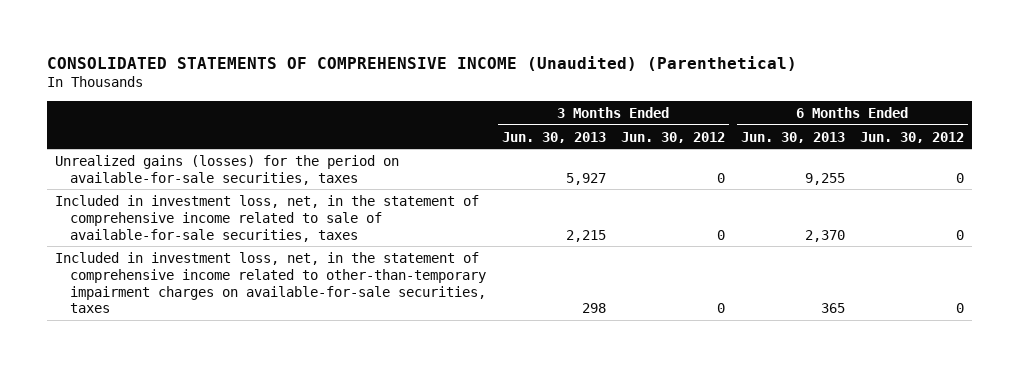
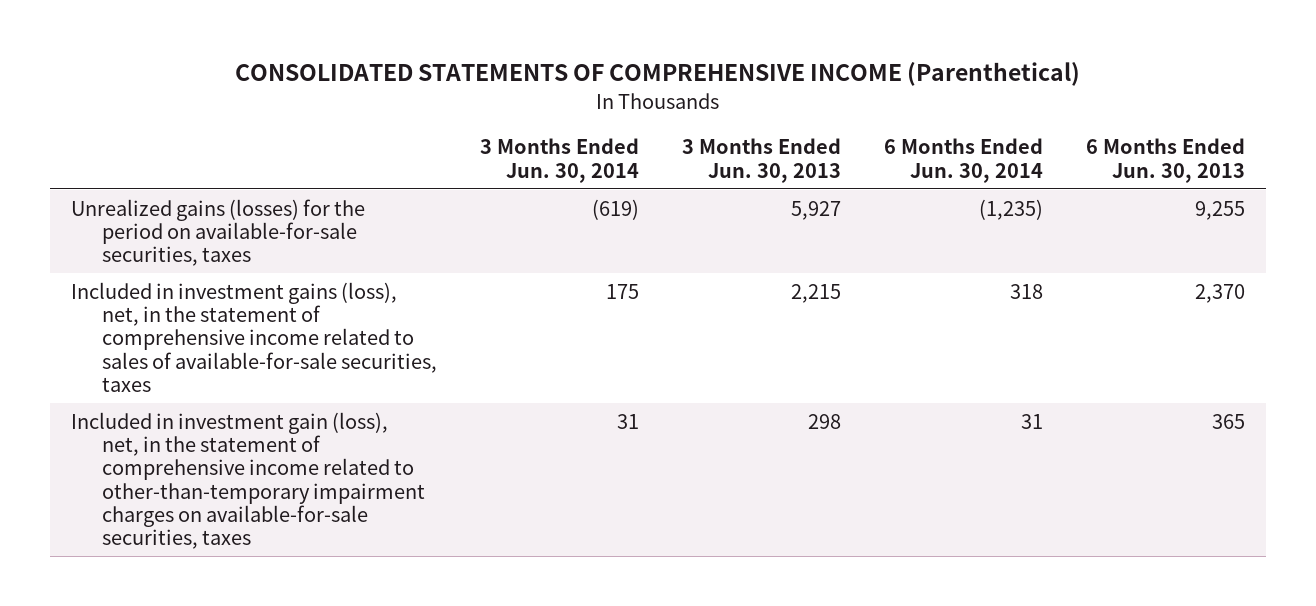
[47,55,798,71] CONSOLIDATED STATEMENTS OF COMPREHENSIVE INCOME (Unaudited) (Parenthetical) -> [235,62,1081,87] CONSOLIDATED STATEMENTS OF COMPREHENSIVE INCOME (Parenthetical)
[621,131,726,143] Jun. 30, 2012 -> none
[860,131,965,143] Jun. 30, 2012 -> none
none -> [480,138,640,183] 3 Months Ended Jun. 30, 2014
none -> [883,138,1043,183] 6 Months Ended Jun. 30, 2014
[54,194,479,242] Included in investment loss, net, in the statement of comprehensive income related to sale of available-for-sale securities, taxes -> [71,281,438,393] Included in investment gains (loss), net, in the statement of comprehensive income related to sales of available-for-sale securities, taxes
[54,251,487,314] Included in investment loss, net, in the statement of comprehensive income related to other-than-temporary impairment charges on available-for-sale securities, taxes -> [71,411,426,550] Included in investment gain (loss), net, in the statement of comprehensive income related to other-than-temporary impairment charges on available-for-sale securities, taxes

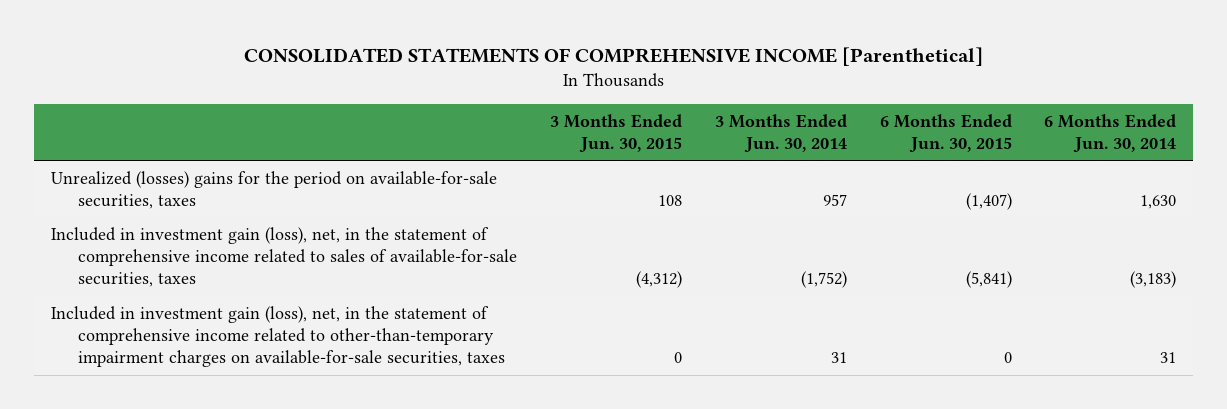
[235,62,1081,87] CONSOLIDATED STATEMENTS OF COMPREHENSIVE INCOME (Parenthetical) -> [243,47,983,67] CONSOLIDATED STATEMENTS OF COMPREHENSIVE INCOME [Parenthetical]
[681,138,841,183] 3 Months Ended Jun. 30, 2013 -> none
[1085,138,1245,183] 6 Months Ended Jun. 30, 2013 -> none
none -> [550,113,683,153] 3 Months Ended Jun. 30, 2015
none -> [879,113,1012,153] 6 Months Ended Jun. 30, 2015
[71,198,366,267] Unrealized gains (losses) for the period on available-for-sale securities, taxes -> [50,170,497,210] Unrealized (losses) gains for the period on available-for-sale securities, taxes
[592,198,640,220] (619) -> [822,194,847,207] 957
[978,198,1043,220] (1,235) -> [1140,195,1177,210] 1,630
[71,281,438,393] Included in investment gains (loss), net, in the statement of comprehensive income related to sales of available-for-sale securities, taxes -> [50,226,518,288] Included in investment gain (loss), net, in the statement of comprehensive income related to sales of available-for-sale securities, taxes
[606,283,640,299] 175 -> [800,271,847,289] (1,752)
[1009,283,1043,299] 318 -> [1130,271,1177,289] (3,183)

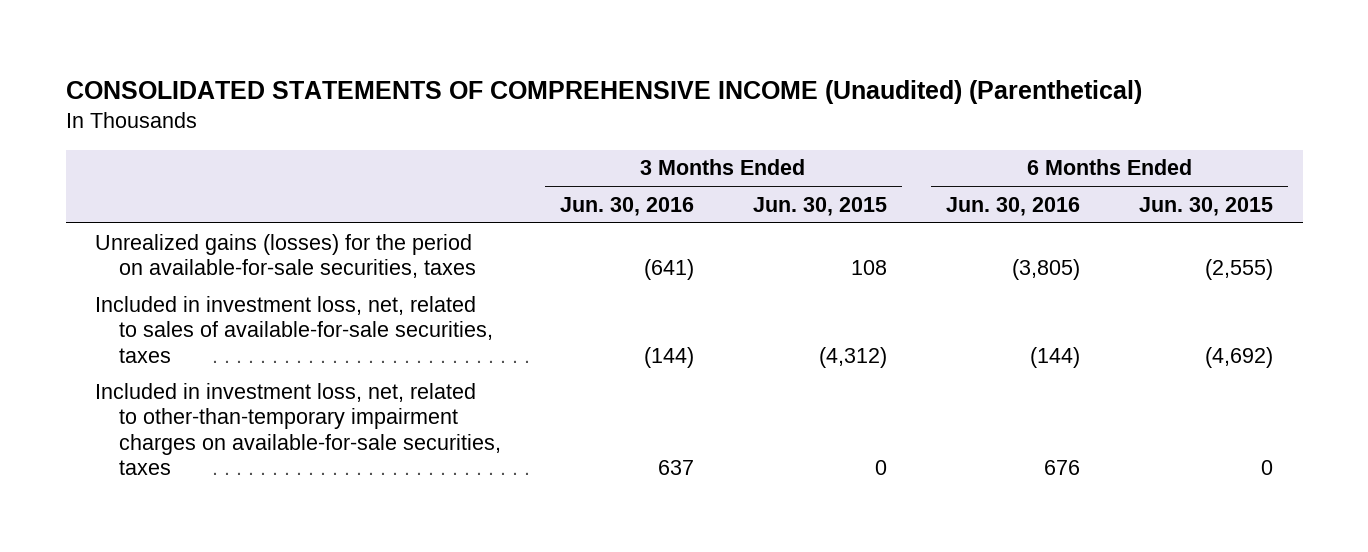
[243,47,983,67] CONSOLIDATED STATEMENTS OF COMPREHENSIVE INCOME [Parenthetical] -> [65,80,1142,105] CONSOLIDATED STATEMENTS OF COMPREHENSIVE INCOME (Unaudited) (Parenthetical)
[714,113,847,153] 3 Months Ended Jun. 30, 2014 -> none
[1044,113,1177,153] 6 Months Ended Jun. 30, 2014 -> none
none -> [559,196,694,216] Jun. 30, 2016
none -> [946,196,1081,216] Jun. 30, 2016
[50,170,497,210] Unrealized (losses) gains for the period on available-for-sale securities, taxes -> [95,233,476,279] Unrealized gains (losses) for the period on available-for-sale securities, taxes
[965,193,1012,211] (1,407) -> [1205,259,1274,281] (2,555)
[50,226,518,288] Included in investment gain (loss), net, in the statement of comprehensive income related to sales of available-for-sale securities, taxes -> [95,295,493,363] Included in investment loss, net, related to sales of available-for-sale securities, taxes
[965,271,1012,289] (5,841) -> [1205,346,1274,368] (4,692)
[50,305,506,368] Included in investment gain (loss), net, in the statement of comprehensive income related to other-than-temporary impairment charges on available-for-sale securities, taxes -> [95,382,501,476] Included in investment loss, net, related to other-than-temporary impairment charges on available-for-sale securities, taxes

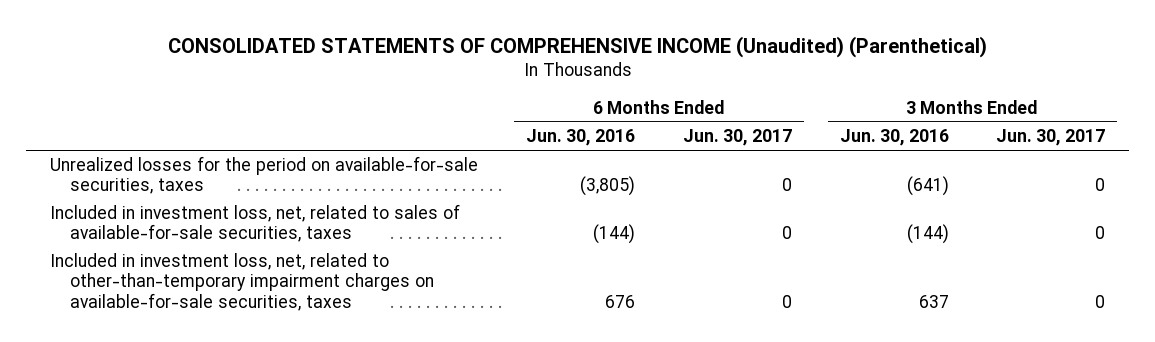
[752,196,887,216] Jun. 30, 2015 -> none
[1139,196,1274,216] Jun. 30, 2015 -> none
none -> [682,129,792,147] Jun. 30, 2017
none -> [996,129,1106,147] Jun. 30, 2017
[95,233,476,279] Unrealized gains (losses) for the period on available-for-sale securities, taxes -> [49,156,478,195] Unrealized losses for the period on available-for-sale securities, taxes

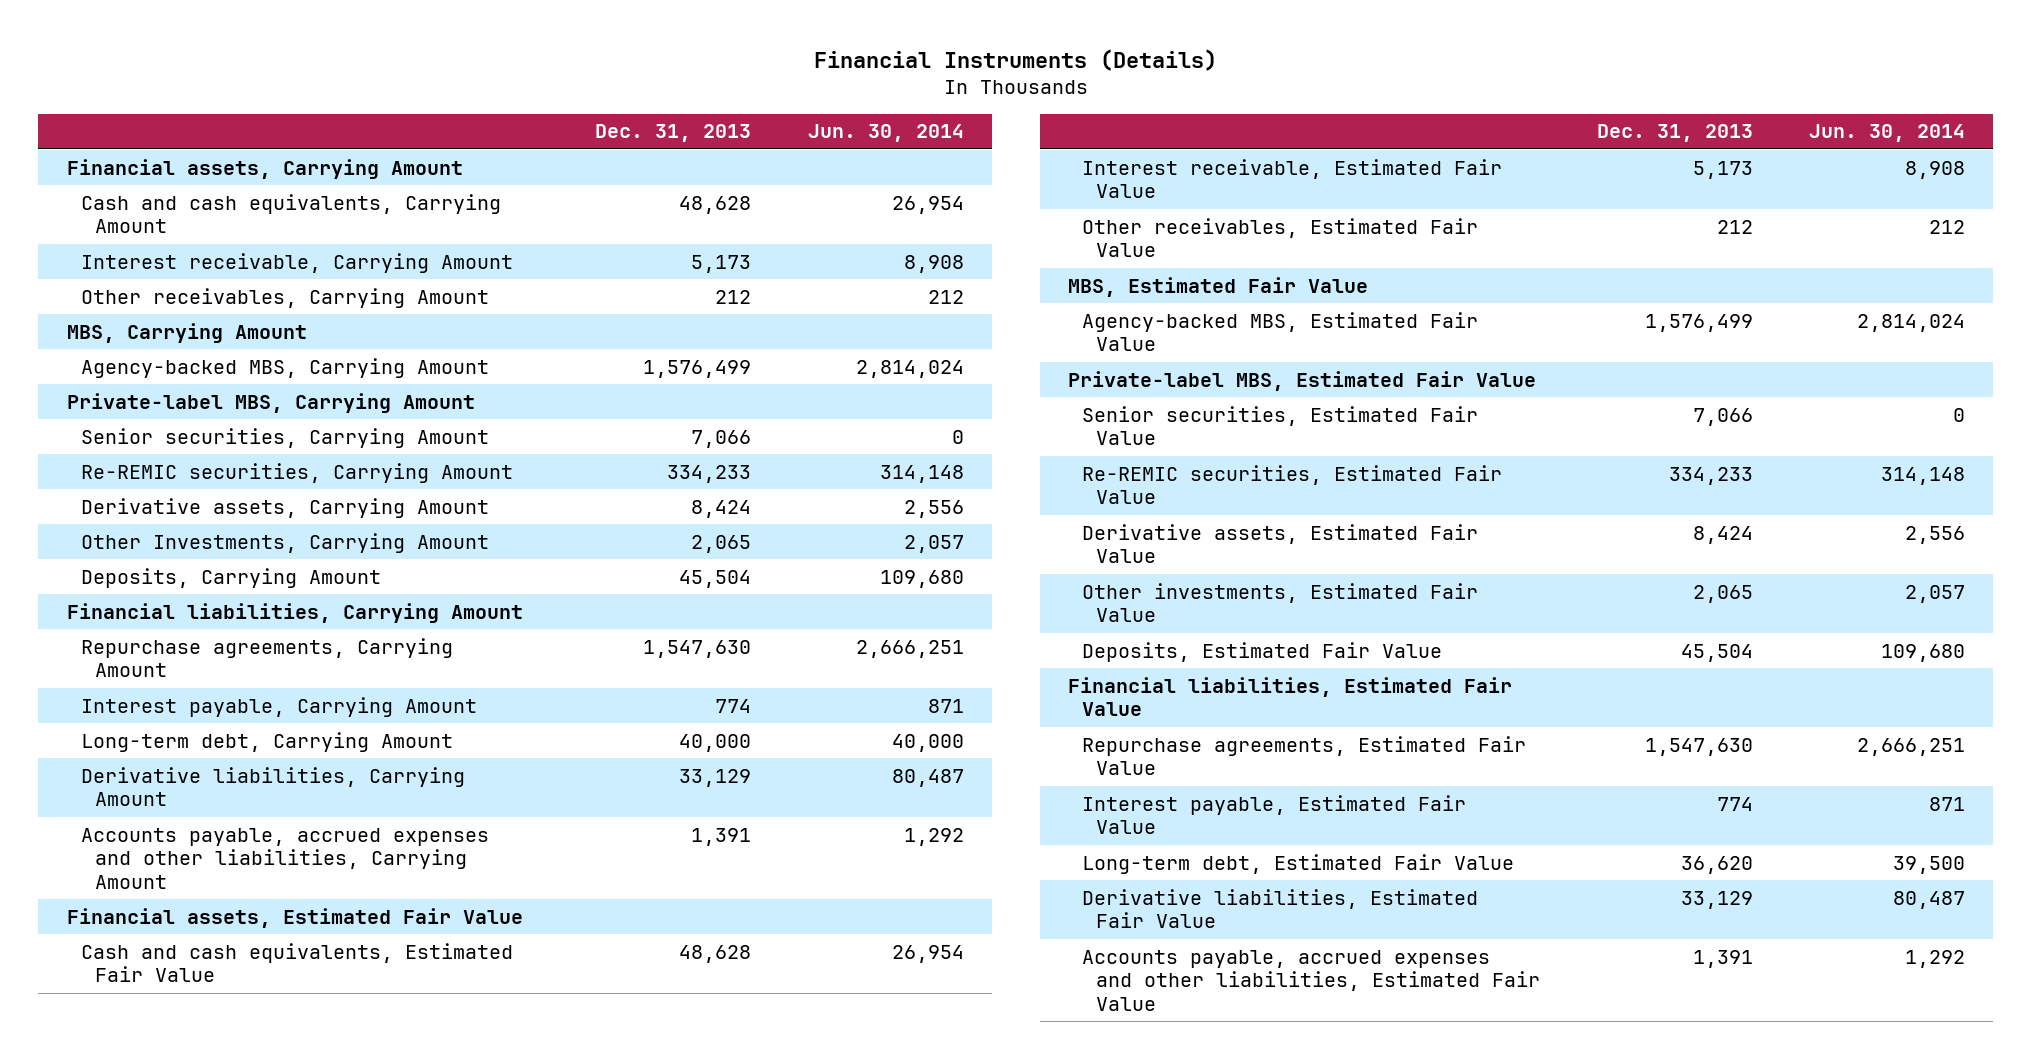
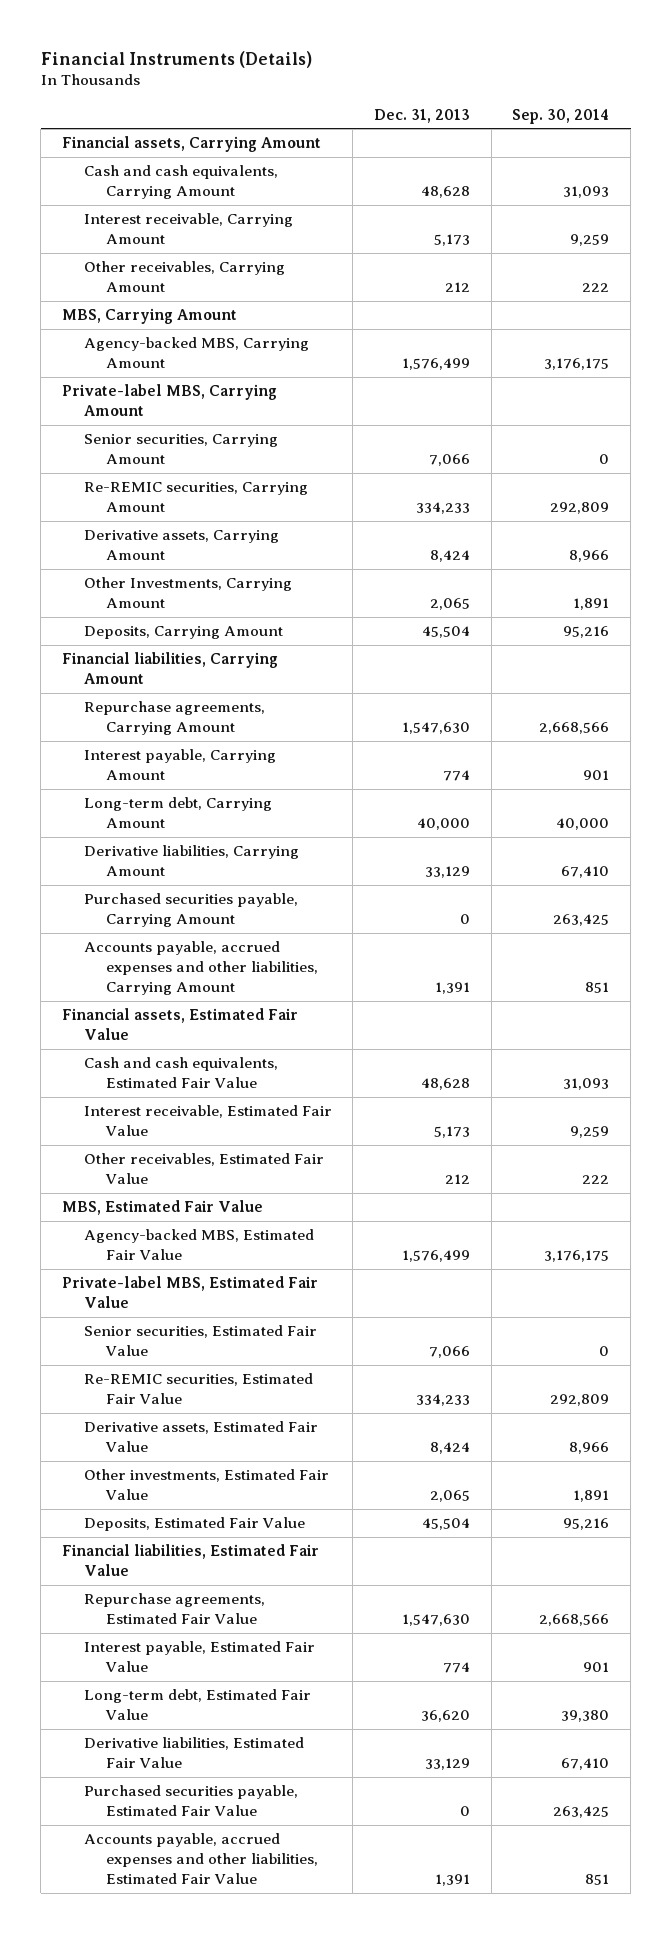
[807,124,964,143] Jun. 30, 2014 -> none
none -> [512,108,610,124] Sep. 30, 2014
none -> [83,893,298,928] Purchased securities payable, Carrying Amount
none -> [83,1785,298,1817] Purchased securities payable, Estimated Fair Value

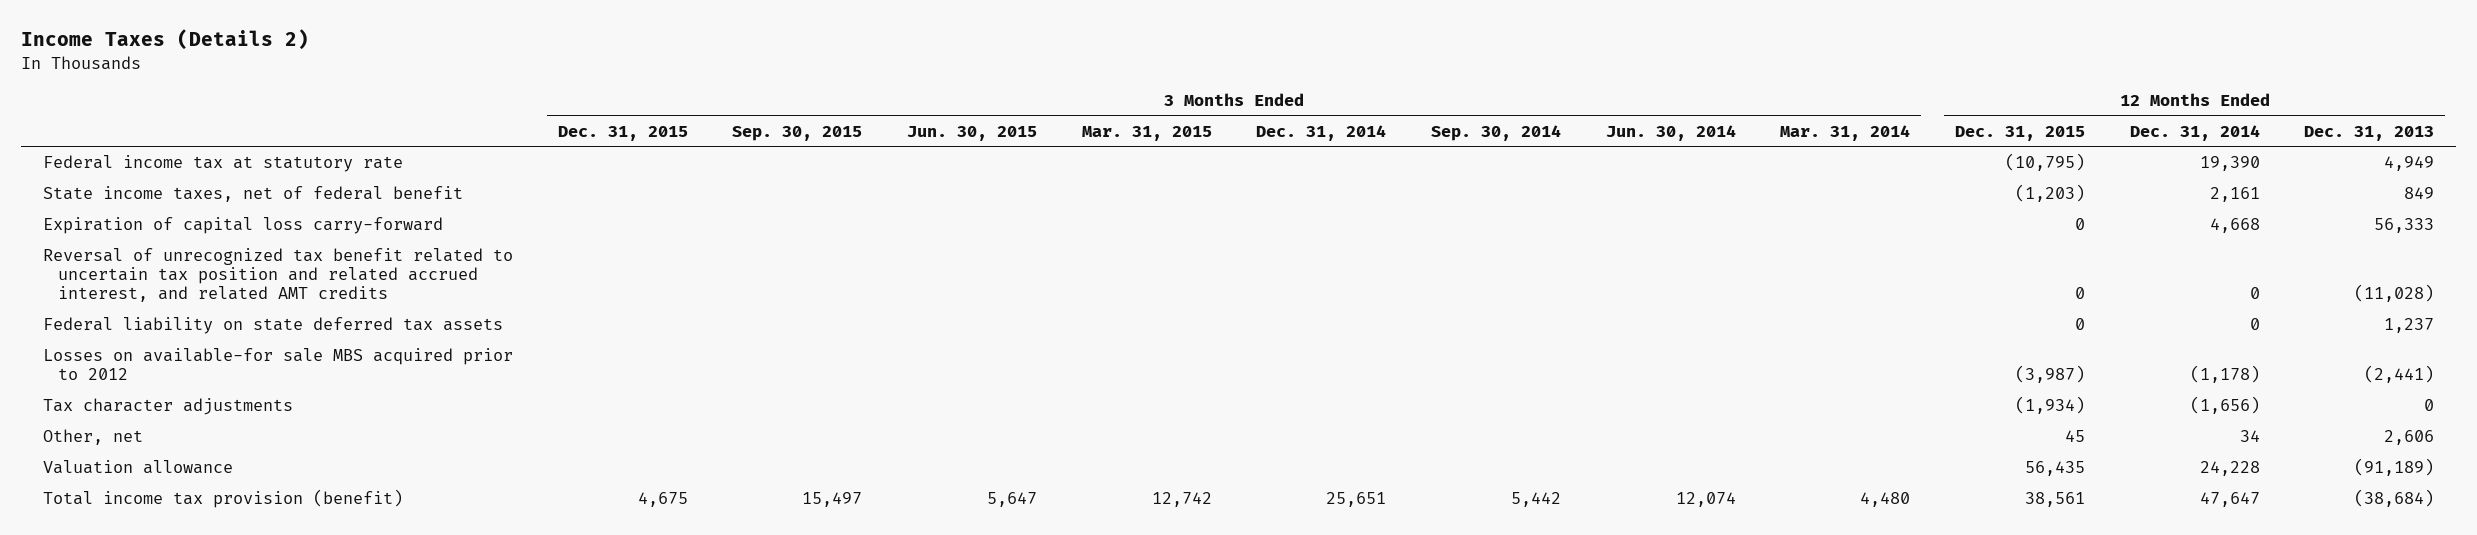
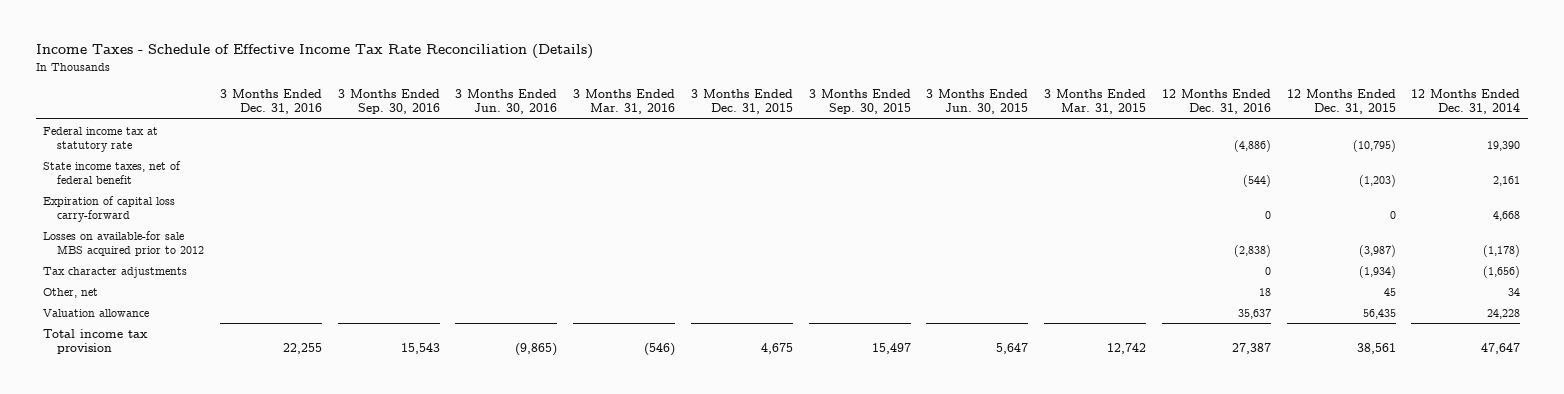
[20,29,309,51] Income Taxes (Details 2) -> [35,44,593,60] Income Taxes - Schedule of Effective Income Tax Rate Reconciliation (Details)
[1256,124,1387,141] Dec. 31, 2014 -> none
[1430,124,1561,141] Sep. 30, 2014 -> none
[1605,124,1736,141] Jun. 30, 2014 -> none
[1780,124,1911,141] Mar. 31, 2014 -> none
[2304,125,2435,141] Dec. 31, 2013 -> none
none -> [219,88,322,115] 3 Months Ended Dec. 31, 2016
none -> [337,88,440,115] 3 Months Ended Sep. 30, 2016
none -> [455,88,558,115] 3 Months Ended Jun. 30, 2016
none -> [573,88,676,115] 3 Months Ended Mar. 31, 2016
none -> [1161,88,1271,115] 12 Months Ended Dec. 31, 2016
[43,248,514,303] Reversal of unrecognized tax benefit related to uncertain tax position and related accrued interest, and related AMT credits -> none
[43,317,504,335] Federal liability on state deferred tax assets -> none
[43,489,404,509] Total income tax provision (benefit) -> [43,328,149,355] Total income tax provision

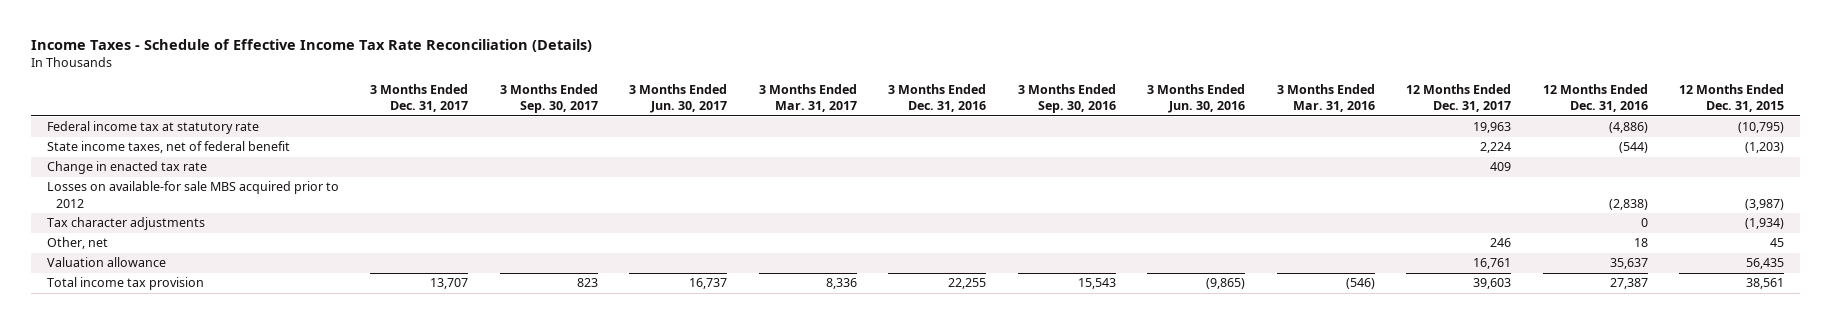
[690,88,793,115] 3 Months Ended Dec. 31, 2015 -> none
[808,88,911,115] 3 Months Ended Sep. 30, 2015 -> none
[926,88,1029,115] 3 Months Ended Jun. 30, 2015 -> none
[1044,88,1147,115] 3 Months Ended Mar. 31, 2015 -> none
[1411,88,1521,115] 12 Months Ended Dec. 31, 2014 -> none
none -> [370,84,469,113] 3 Months Ended Dec. 31, 2017
none -> [499,84,598,114] 3 Months Ended Sep. 30, 2017
none -> [629,84,728,114] 3 Months Ended Jun. 30, 2017
none -> [758,84,857,113] 3 Months Ended Mar. 31, 2017
none -> [1406,84,1512,113] 12 Months Ended Dec. 31, 2017
[43,195,176,223] Expiration of capital loss carry-forward -> none
none -> [46,161,207,175] Change in enacted tax rate

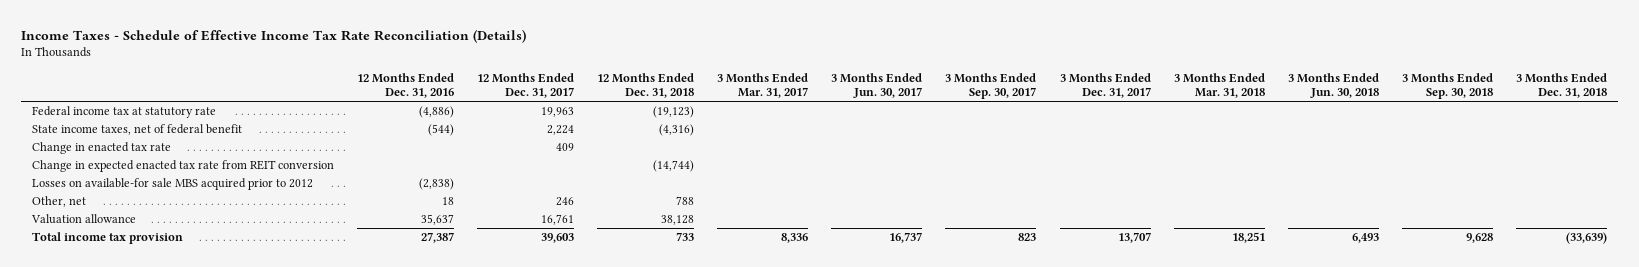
[888,84,987,113] 3 Months Ended Dec. 31, 2016 -> none
[1017,84,1116,114] 3 Months Ended Sep. 30, 2016 -> none
[1147,84,1246,114] 3 Months Ended Jun. 30, 2016 -> none
[1276,84,1375,113] 3 Months Ended Mar. 31, 2016 -> none
[1678,84,1784,113] 12 Months Ended Dec. 31, 2015 -> none
none -> [597,72,695,99] 12 Months Ended Dec. 31, 2018
none -> [1173,72,1265,99] 3 Months Ended Mar. 31, 2018
none -> [1287,72,1379,99] 3 Months Ended Jun. 30, 2018
none -> [1401,72,1493,100] 3 Months Ended Sep. 30, 2018
none -> [1515,72,1607,99] 3 Months Ended Dec. 31, 2018
none -> [32,160,335,173] Change in expected enacted tax rate from REIT conversion
[46,217,205,231] Tax character adjustments -> none

